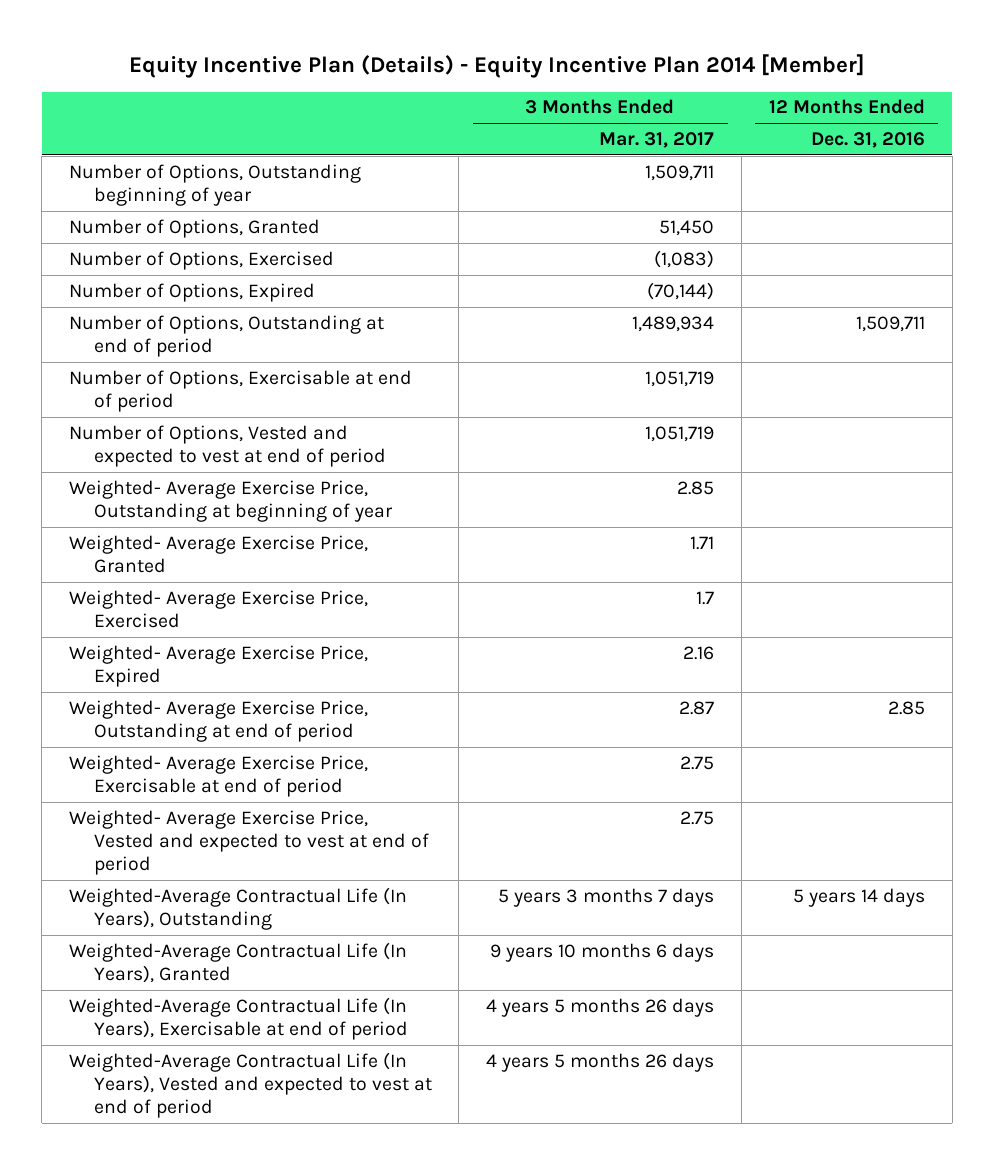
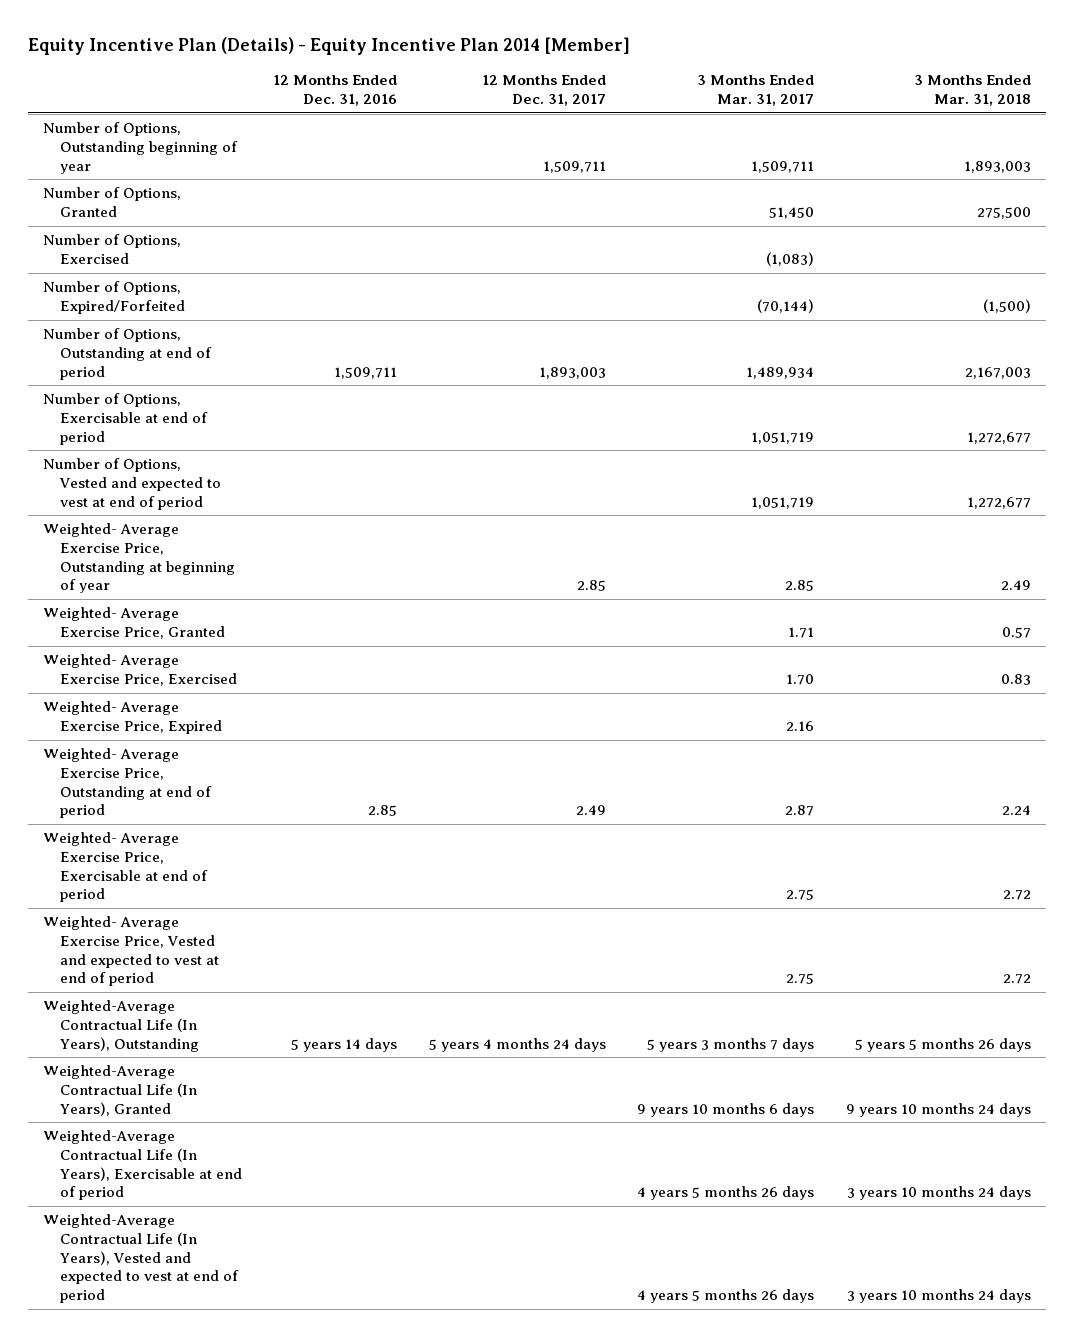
none -> [481,75,606,107] 12 Months Ended Dec. 31, 2017
none -> [913,75,1031,107] 3 Months Ended Mar. 31, 2018
[69,282,316,302] Number of Options, Expired -> [43,281,185,314] Number of Options, Expired/Forfeited
[696,590,715,605] 1.7 -> [786,673,815,685] 1.70

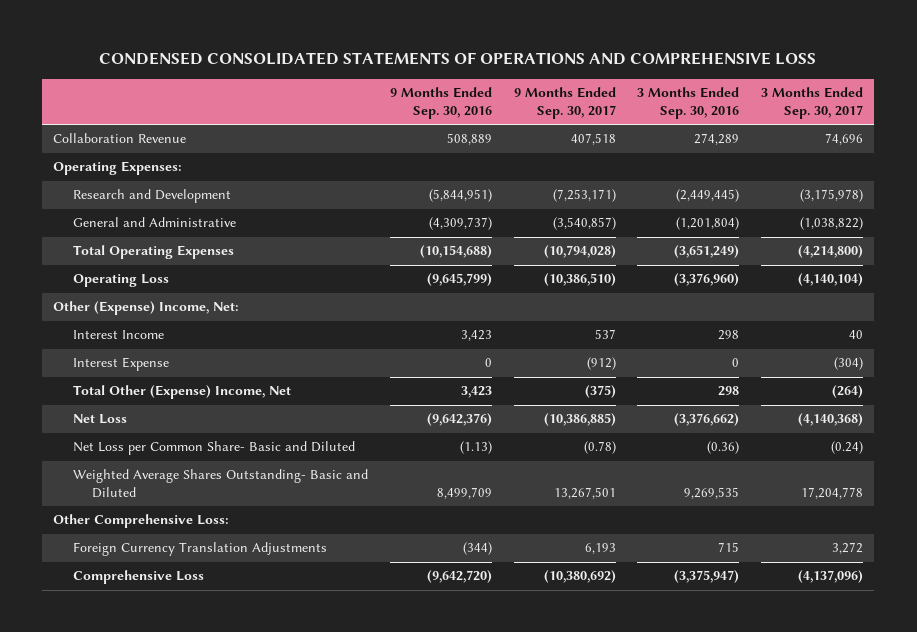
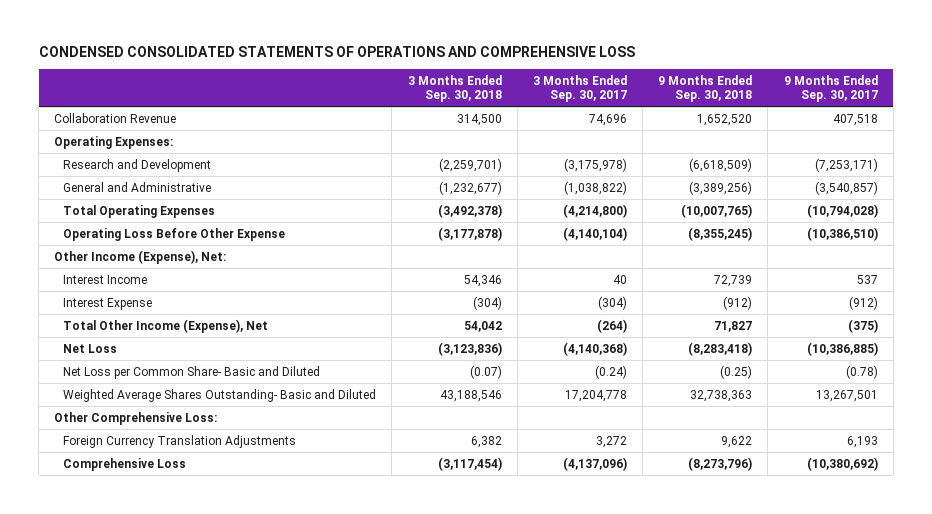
[389,86,492,119] 9 Months Ended Sep. 30, 2016 -> none
[637,86,740,119] 3 Months Ended Sep. 30, 2016 -> none
none -> [407,74,502,103] 3 Months Ended Sep. 30, 2018
none -> [658,74,753,103] 9 Months Ended Sep. 30, 2018
[72,274,169,288] Operating Loss -> [63,227,286,241] Operating Loss Before Other Expense
[53,301,240,316] Other (Expense) Income, Net: -> [54,249,227,264] Other Income (Expense), Net:
[72,385,291,400] Total Other (Expense) Income, Net -> [63,318,269,333] Total Other Income (Expense), Net

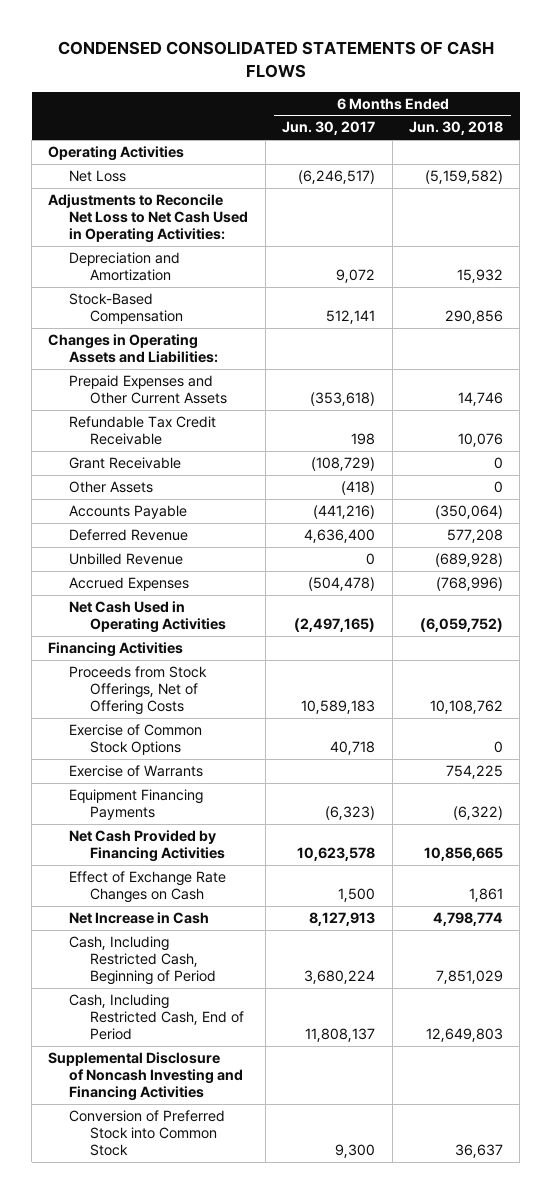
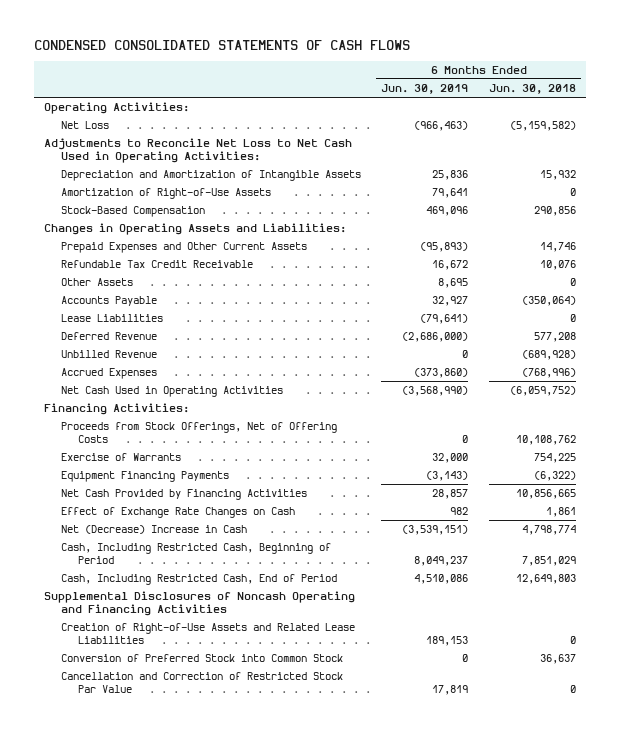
[282,121,376,136] Jun. 30, 2017 -> none
none -> [381,84,469,95] Jun. 30, 2019
[48,146,185,162] Operating Activities -> [43,102,189,115] Operating Activities:
[69,252,181,282] Depreciation and Amortization -> [60,170,361,182] Depreciation and Amortization of Intangible Assets
none -> [60,188,271,200] Amortization of Right-of-Use Assets
[69,457,182,470] Grant Receivable -> none
none -> [60,314,163,323] Lease Liabilities
[48,642,184,658] Financing Activities -> [43,403,189,416] Financing Activities:
[69,724,203,756] Exercise of Common Stock Options -> none
[69,912,210,925] Net Increase in Cash -> [60,525,247,535] Net (Decrease) Increase in Cash
[48,1052,244,1102] Supplemental Disclosure of Noncash Investing and Financing Activities -> [43,591,355,616] Supplemental Disclosures of Noncash Operating and Financing Activities
none -> [60,623,355,644] Creation of Right-of-Use Assets and Related Lease Liabilities
none -> [60,672,343,693] Cancellation and Correction of Restricted Stock Par Value

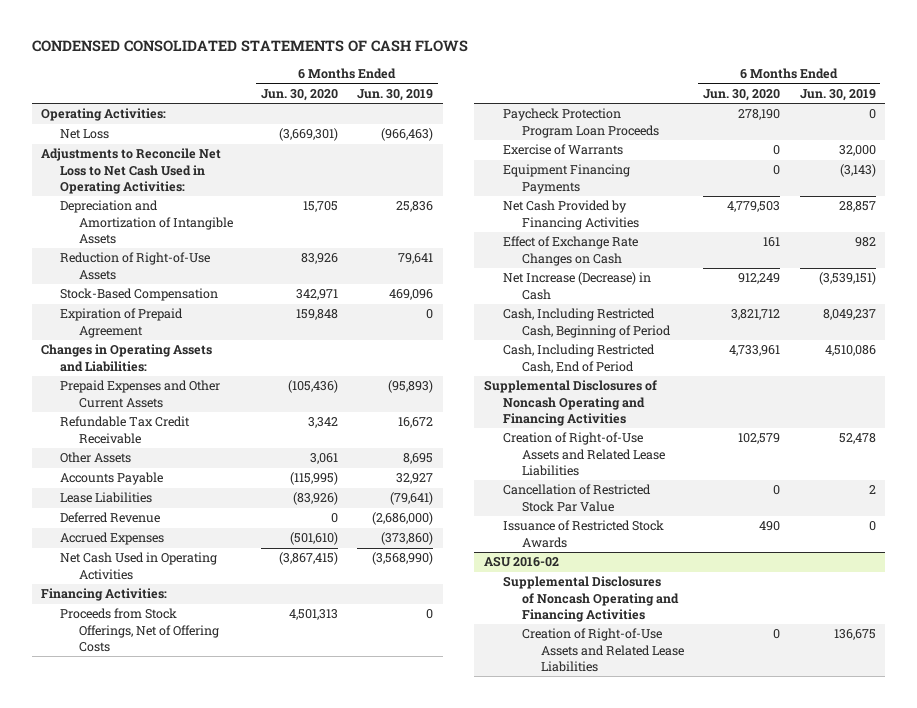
[489,84,577,95] Jun. 30, 2018 -> none
none -> [260,88,338,101] Jun. 30, 2020
[60,188,271,200] Amortization of Right-of-Use Assets -> [60,252,211,280] Reduction of Right-of-Use Assets
none -> [60,308,184,338] Expiration of Prepaid Agreement
[60,350,157,359] Unbilled Revenue -> none
none -> [502,108,659,138] Paycheck Protection Program Loan Proceeds
[60,525,247,535] Net (Decrease) Increase in Cash -> [502,272,651,300] Net Increase (Decrease) in Cash
[60,654,343,663] Conversion of Preferred Stock into Common Stock -> none
[426,635,469,646] 189,153 -> [838,433,876,445] 52,478
[60,672,343,693] Cancellation and Correction of Restricted Stock Par Value -> [502,484,651,512] Cancellation of Restricted Stock Par Value
[432,684,469,695] 17,819 -> [868,485,876,495] 2
none -> [502,520,664,548] Issuance of Restricted Stock Awards
none -> [483,556,559,568] ASU 2016-02
none -> [502,576,679,622] Supplemental Disclosures of Noncash Operating and Financing Activities
none -> [521,628,684,672] Creation of Right-of-Use Assets and Related Lease Liabilities

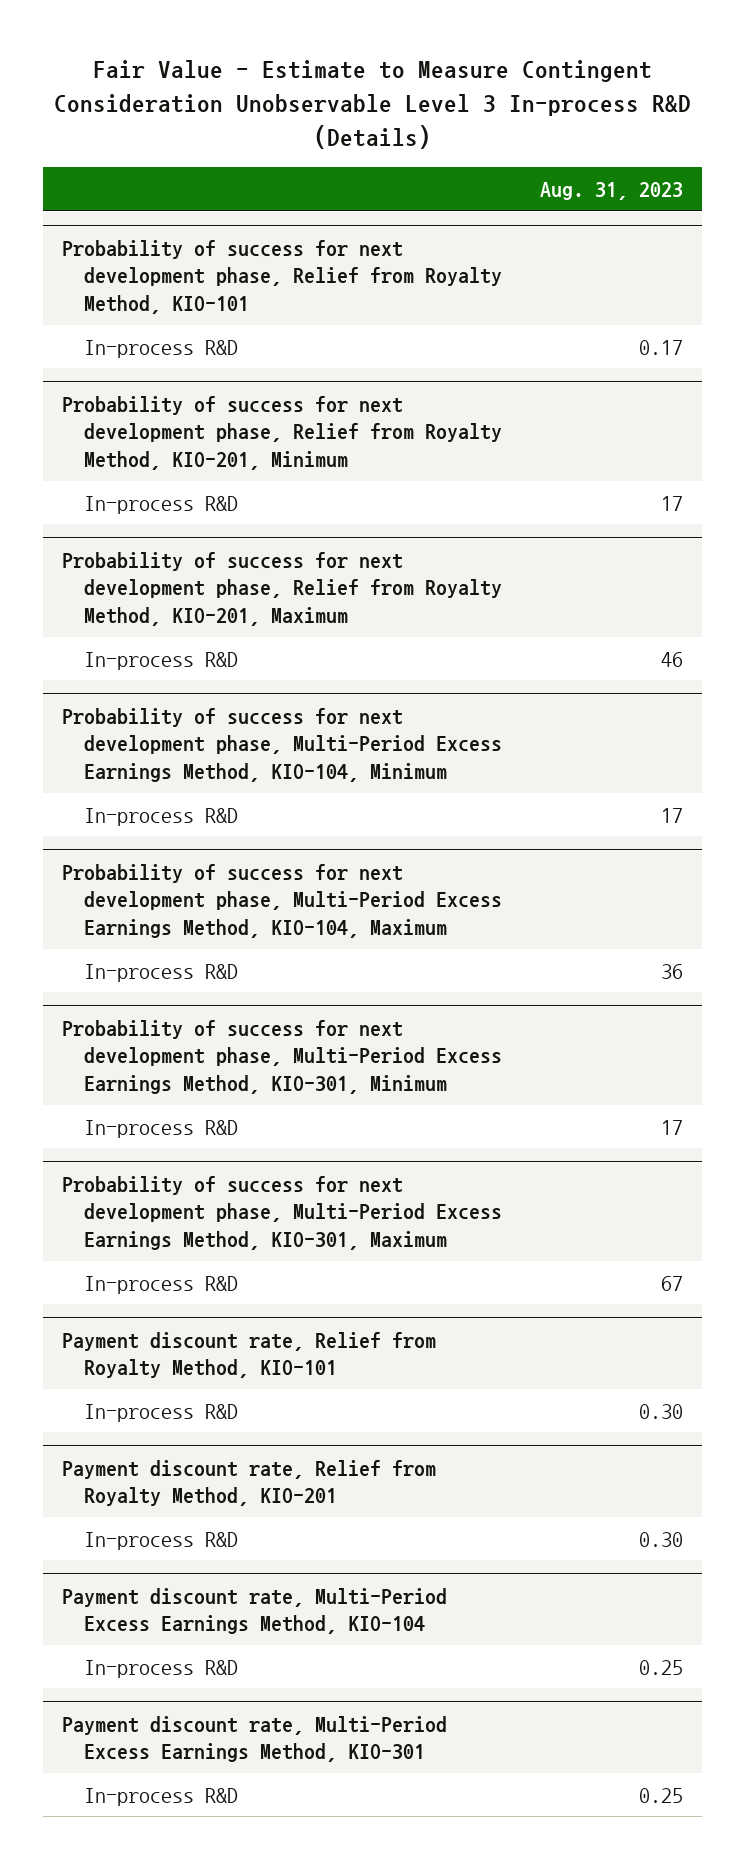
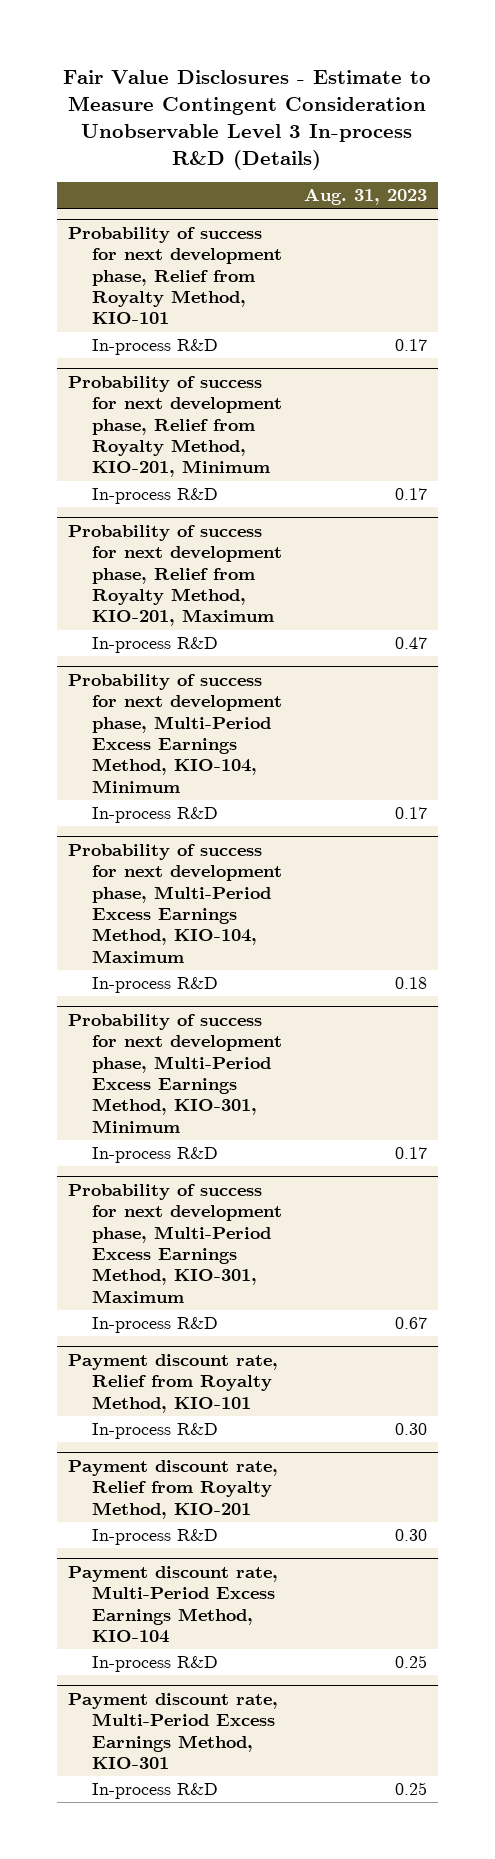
[53,60,691,150] Fair Value - Estimate to Measure Contingent Consideration Unobservable Level 3 In-process R&D (Details) -> [63,70,432,170] Fair Value Disclosures - Estimate to Measure Contingent Consideration Unobservable Level 3 In-process R&D (Details)
[660,495,683,511] 17 -> [394,488,427,501] 0.17
[660,651,683,667] 46 -> [394,637,427,650] 0.47
[660,807,683,823] 17 -> [394,807,427,820] 0.17
[660,963,683,979] 36 -> [394,977,427,990] 0.18
[660,1119,683,1135] 17 -> [394,1147,427,1160] 0.17
[660,1275,683,1291] 67 -> [394,1317,427,1330] 0.67

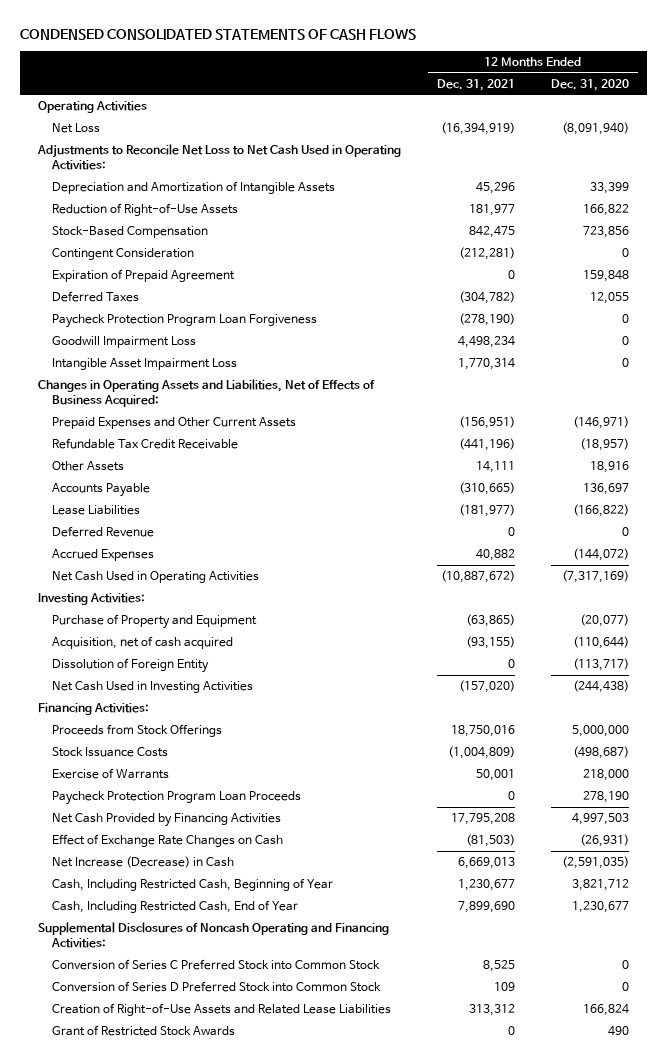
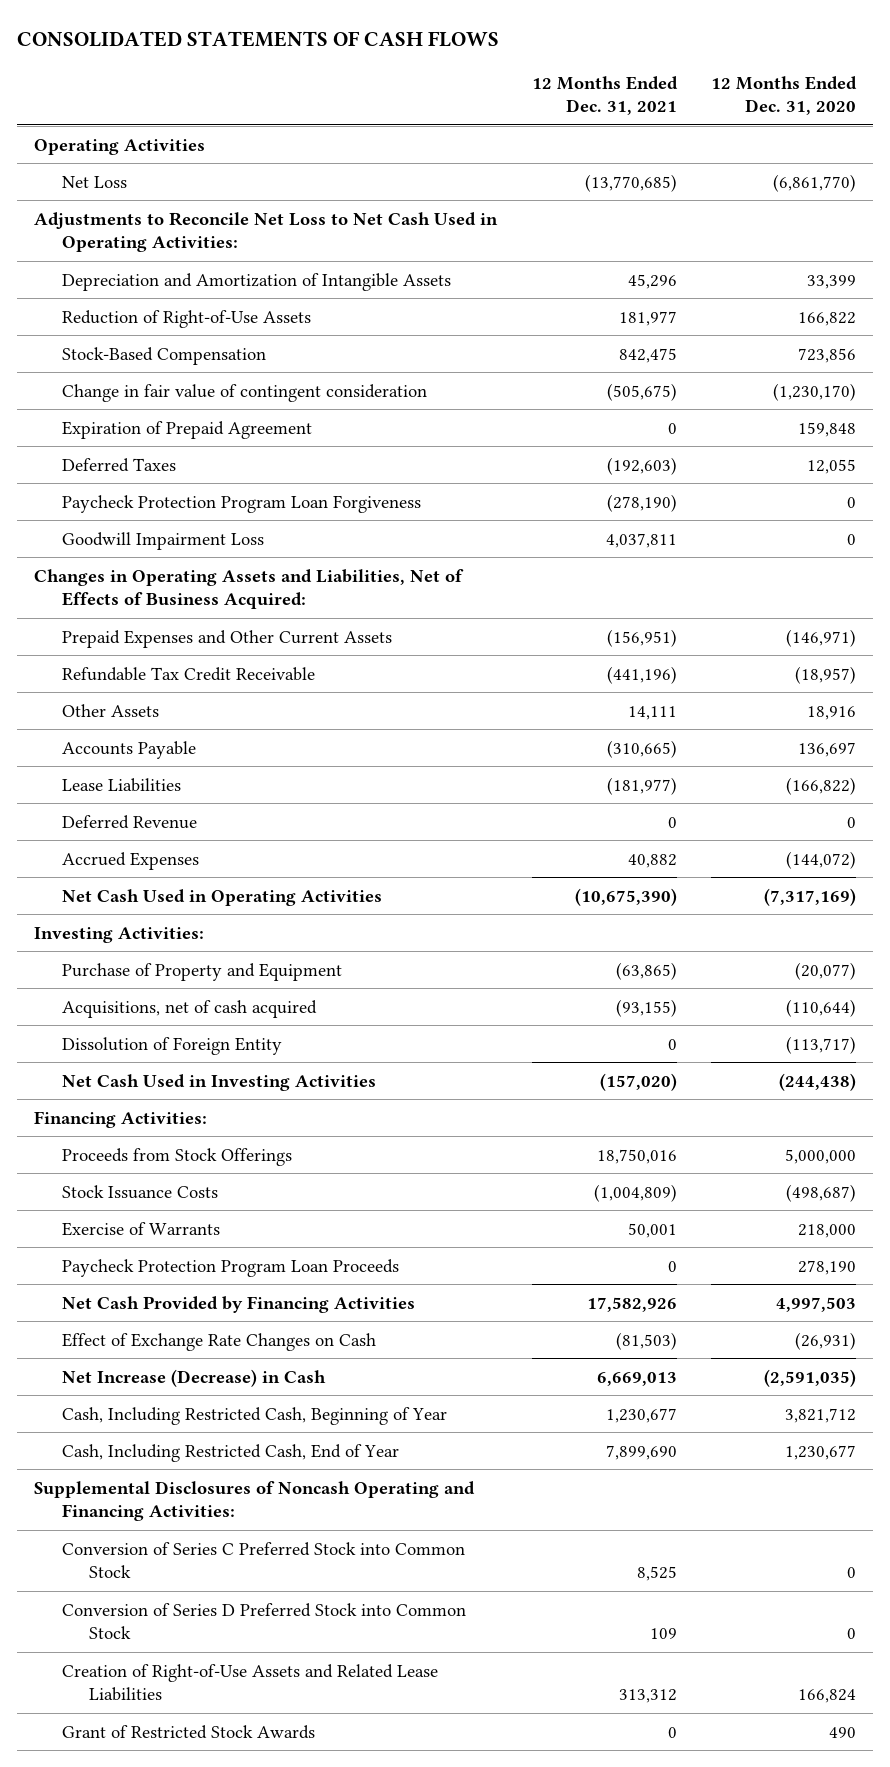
[19,28,416,40] CONDENSED CONSOLIDATED STATEMENTS OF CASH FLOWS -> [17,30,500,47] CONSOLIDATED STATEMENTS OF CASH FLOWS
[440,122,515,136] (16,394,919) -> [584,173,677,192] (13,770,685)
[561,122,629,136] (8,091,940) -> [772,173,856,192] (6,861,770)
[52,248,195,261] Contingent Consideration -> none
none -> [61,383,427,402] Change in fair value of contingent consideration
[458,291,515,305] (304,782) -> [606,456,677,475] (192,603)
[52,358,238,371] Intangible Asset Impairment Loss -> none
[457,336,515,349] 4,498,234 -> [605,532,677,548] 4,037,811
[440,570,515,584] (10,887,672) -> [574,887,677,906] (10,675,390)
[52,636,234,650] Acquisition, net of cash acquired -> [61,999,317,1018] Acquisitions, net of cash acquired
[450,813,515,826] 17,795,208 -> [586,1296,677,1312] 17,582,926

